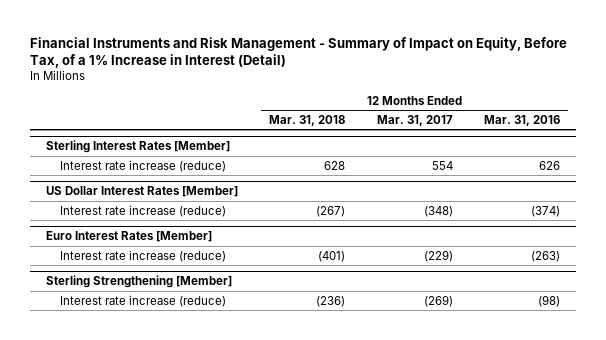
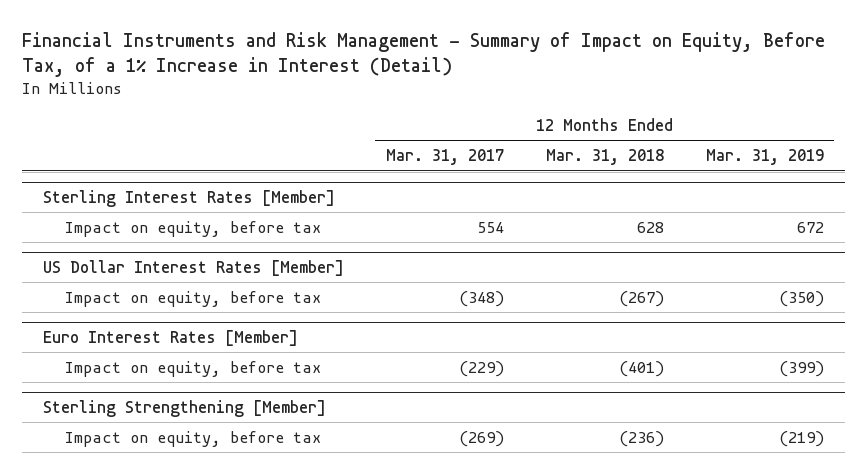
[484,115,561,127] Mar. 31, 2016 -> none
none -> [705,149,824,166] Mar. 31, 2019
[59,159,226,172] Interest rate increase (reduce) -> [65,220,322,237] Impact on equity, before tax
[59,204,226,217] Interest rate increase (reduce) -> [65,290,322,307] Impact on equity, before tax
[59,249,226,262] Interest rate increase (reduce) -> [65,360,322,377] Impact on equity, before tax
[59,294,226,307] Interest rate increase (reduce) -> [65,430,322,447] Impact on equity, before tax

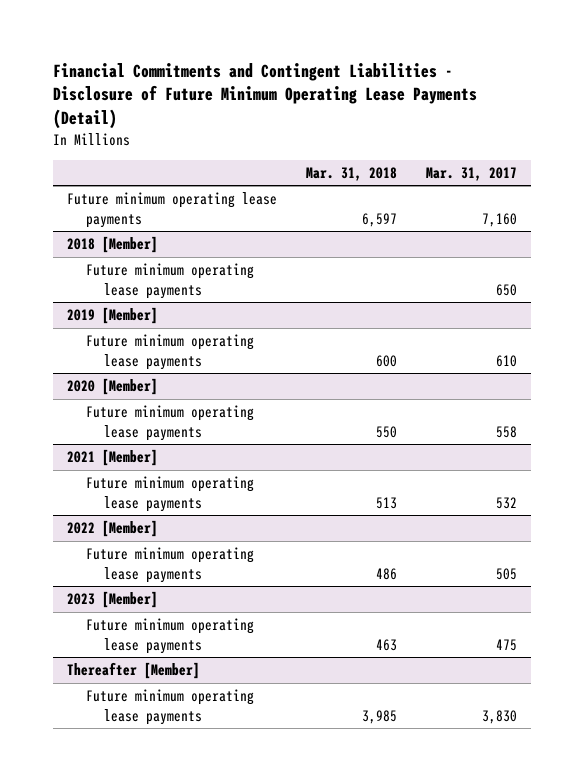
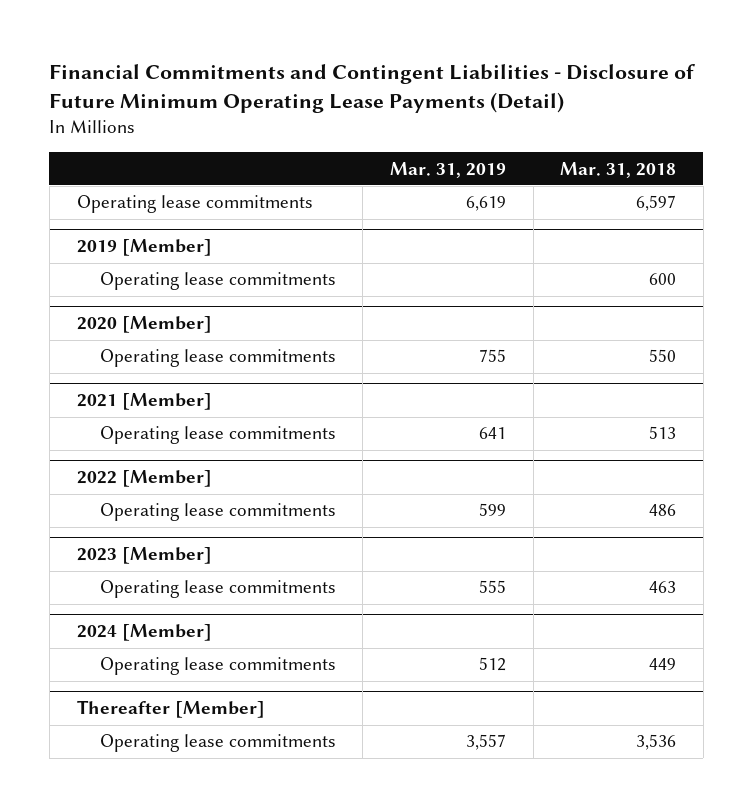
[426,166,518,181] Mar. 31, 2017 -> none
none -> [390,161,507,178] Mar. 31, 2019
[67,236,159,254] 2018 [Member] -> none
[85,263,254,299] Future minimum operating lease payments -> none
[67,192,278,228] Future minimum operating lease payments -> [76,195,313,214] Operating lease commitments
[85,334,254,370] Future minimum operating lease payments -> [99,272,336,291] Operating lease commitments
[85,405,254,441] Future minimum operating lease payments -> [99,349,336,368] Operating lease commitments
[85,476,254,512] Future minimum operating lease payments -> [99,426,336,445] Operating lease commitments
[85,547,254,583] Future minimum operating lease payments -> [99,503,336,522] Operating lease commitments
[85,618,254,654] Future minimum operating lease payments -> [99,580,336,599] Operating lease commitments
none -> [76,624,212,642] 2024 [Member]
none -> [99,657,336,676] Operating lease commitments
[85,689,254,725] Future minimum operating lease payments -> [99,734,336,753] Operating lease commitments
[362,709,398,724] 3,985 -> [636,734,677,751] 3,536

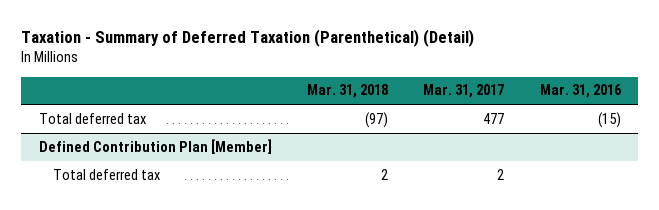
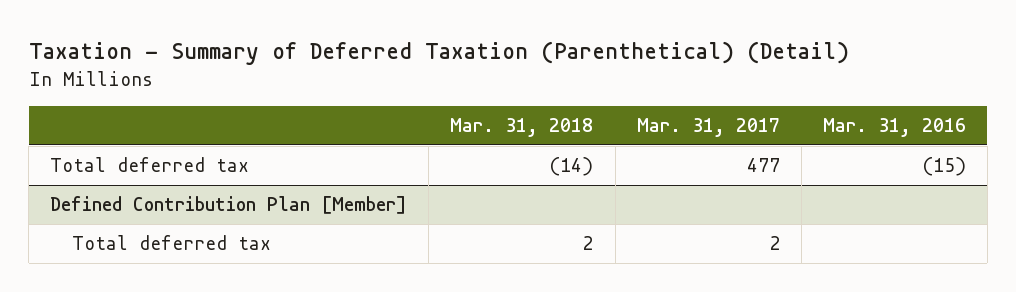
[364,111,388,128] (97) -> [549,157,594,177] (14)

